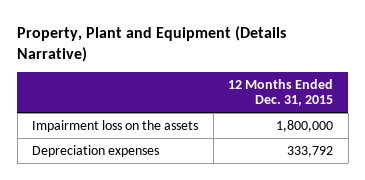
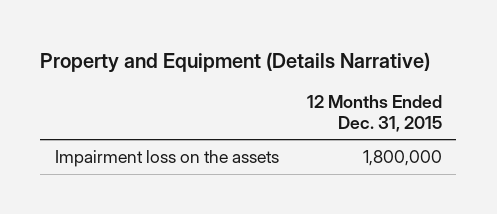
[17,25,287,62] Property, Plant and Equipment (Details Narrative) -> [40,51,431,73] Property and Equipment (Details Narrative)
[32,144,160,157] Depreciation expenses -> none

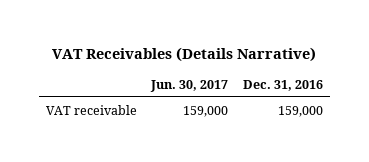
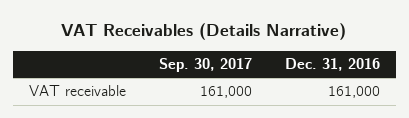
[150,79,229,92] Jun. 30, 2017 -> none
none -> [158,58,252,73] Sep. 30, 2017
[277,106,323,118] 159,000 -> [327,86,380,99] 161,000

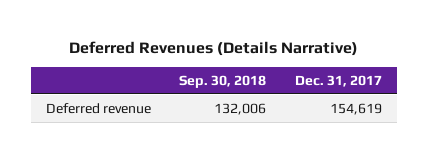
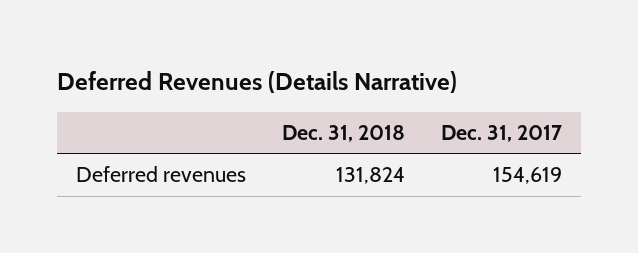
[179,74,267,88] Sep. 30, 2018 -> none
none -> [281,125,405,143] Dec. 31, 2018
[45,102,151,114] Deferred revenue -> [75,166,246,183] Deferred revenues

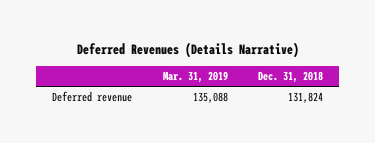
[441,125,563,143] Dec. 31, 2017 -> none
none -> [162,70,228,83] Mar. 31, 2019
[75,166,246,183] Deferred revenues -> [51,91,132,103] Deferred revenue

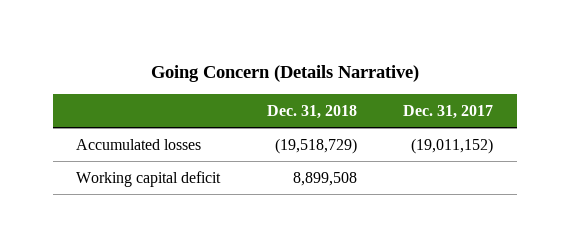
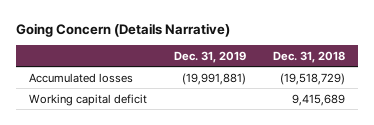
[403,104,494,119] Dec. 31, 2017 -> none
none -> [174,50,247,63] Dec. 31, 2019
[292,171,357,186] 8,899,508 -> [291,93,345,106] 9,415,689

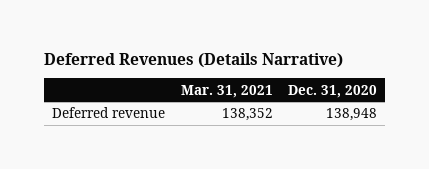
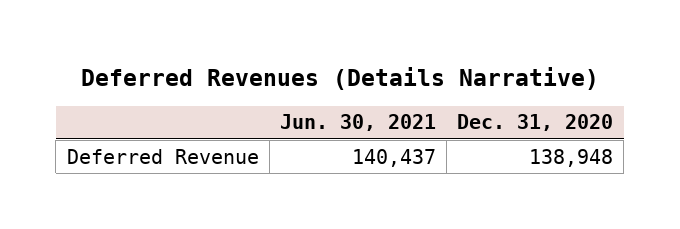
[180,84,273,98] Mar. 31, 2021 -> none
none -> [279,114,436,132] Jun. 30, 2021
[52,107,166,119] Deferred revenue -> [66,148,259,164] Deferred Revenue

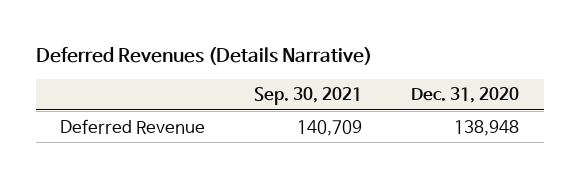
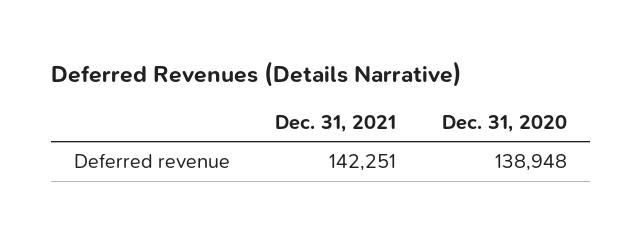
[254,87,363,106] Sep. 30, 2021 -> none
none -> [275,114,397,133] Dec. 31, 2021
[60,118,206,134] Deferred Revenue -> [73,153,230,169] Deferred revenue

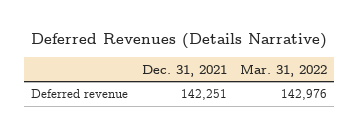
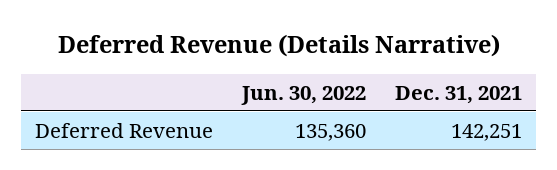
[31,33,328,50] Deferred Revenues (Details Narrative) -> [57,33,500,57] Deferred Revenue (Details Narrative)
[240,63,328,77] Mar. 31, 2022 -> none
none -> [241,85,367,105] Jun. 30, 2022
[31,89,129,99] Deferred revenue -> [35,122,214,138] Deferred Revenue

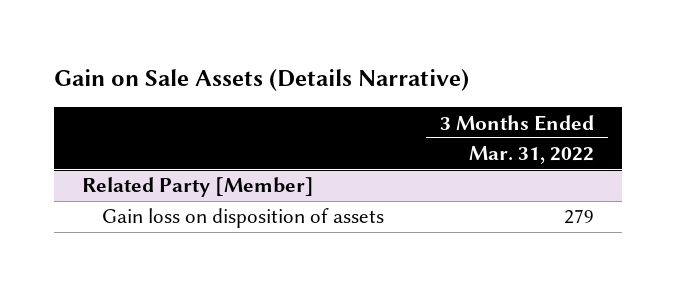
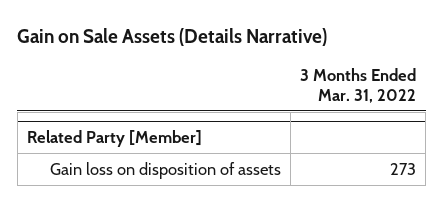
[564,209,595,225] 279 -> [390,162,417,175] 273

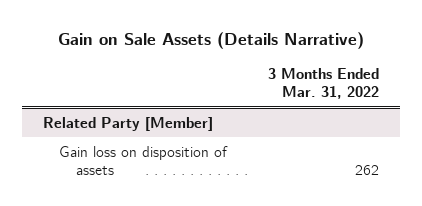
[390,162,417,175] 273 -> [355,164,380,175] 262

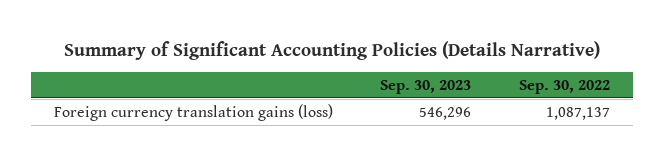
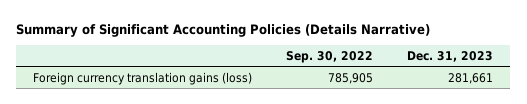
[380,79,472,94] Sep. 30, 2023 -> none
none -> [407,50,494,62] Dec. 31, 2023
[545,106,610,120] 1,087,137 -> [328,72,374,84] 785,905

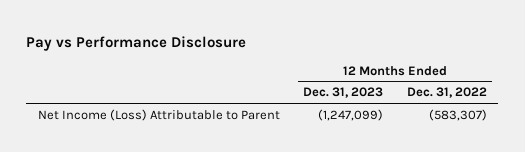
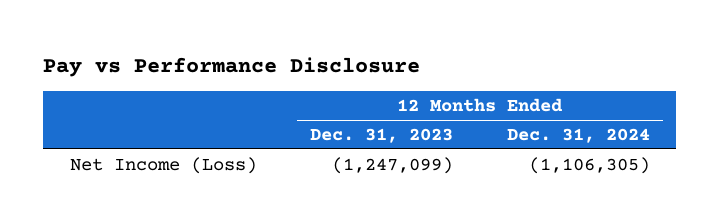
[406,87,487,99] Dec. 31, 2022 -> none
none -> [506,128,650,144] Dec. 31, 2024
[38,108,281,121] Net Income (Loss) Attributable to Parent -> [69,156,257,174] Net Income (Loss)

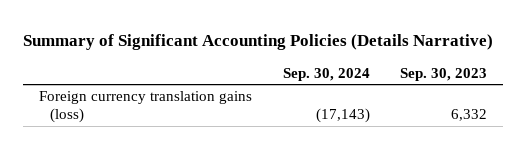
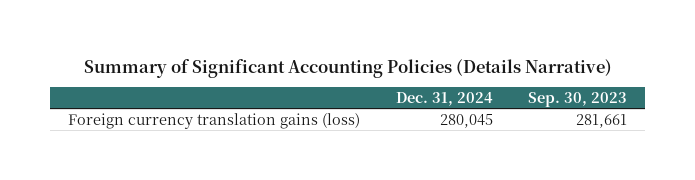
[282,67,370,81] Sep. 30, 2024 -> none
none -> [395,91,493,106] Dec. 31, 2024
[451,108,488,121] 6,332 -> [575,113,627,128] 281,661

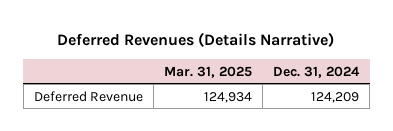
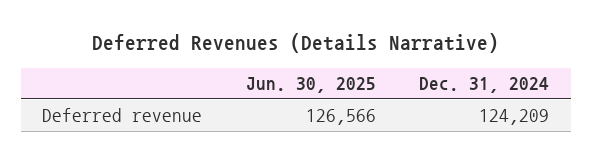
[163,65,252,78] Mar. 31, 2025 -> none
none -> [245,77,376,94] Jun. 30, 2025
[33,90,143,102] Deferred Revenue -> [42,108,203,123] Deferred revenue

